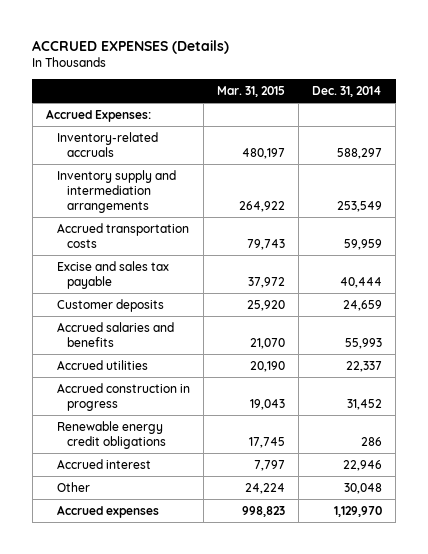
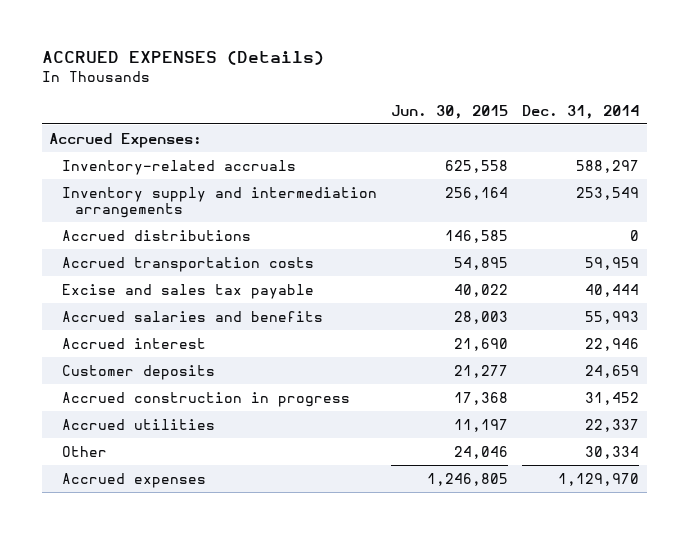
[216,85,285,97] Mar. 31, 2015 -> none
none -> [391,104,509,119] Jun. 30, 2015
none -> [61,229,251,241] Accrued distributions
[56,420,167,449] Renewable energy credit obligations -> none
[56,298,164,312] Customer deposits -> [61,364,215,380] Customer deposits
[56,382,190,411] Accrued construction in progress -> [61,391,350,407] Accrued construction in progress
[56,359,148,370] Accrued utilities -> [61,418,215,430] Accrued utilities
[344,482,383,494] 30,048 -> [585,445,640,459] 30,334

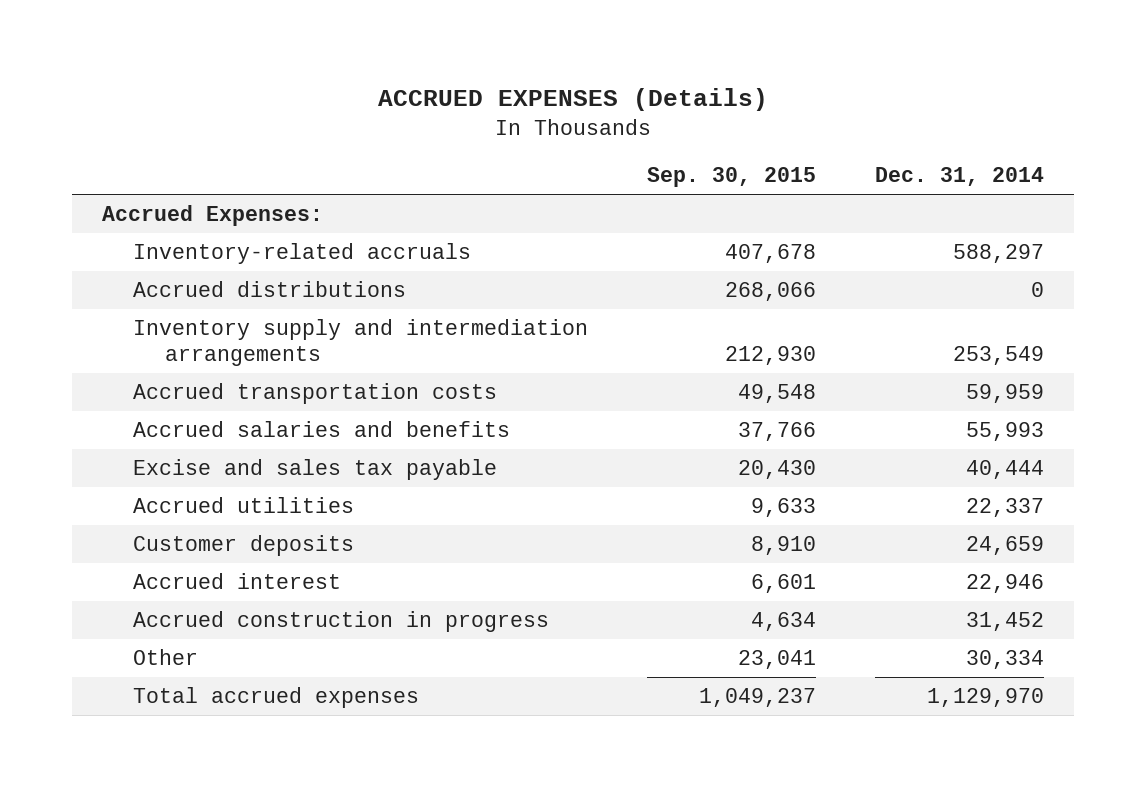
[391,104,509,119] Jun. 30, 2015 -> none
none -> [647,167,817,188] Sep. 30, 2015
[61,186,377,219] Inventory supply and intermediation arrangements -> [133,319,589,366] Inventory supply and intermediation arrangements
[61,283,314,299] Excise and sales tax payable -> [133,459,498,481] Excise and sales tax payable
[61,418,215,430] Accrued utilities -> [133,497,355,514] Accrued utilities
[61,337,206,349] Accrued interest -> [133,573,342,590] Accrued interest
[61,472,206,488] Accrued expenses -> [133,687,420,709] Total accrued expenses

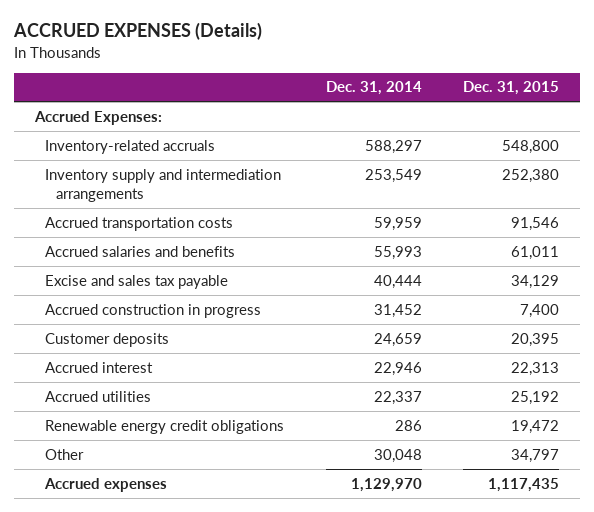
[647,167,817,188] Sep. 30, 2015 -> none
none -> [463,81,560,96] Dec. 31, 2015
[133,281,407,298] Accrued distributions -> none
[133,611,550,633] Accrued construction in progress -> [45,303,262,318] Accrued construction in progress
[133,497,355,514] Accrued utilities -> [45,390,152,402] Accrued utilities
none -> [45,419,285,434] Renewable energy credit obligations
[966,650,1045,670] 30,334 -> [373,448,422,463] 30,048
[133,687,420,709] Total accrued expenses -> [44,477,168,492] Accrued expenses

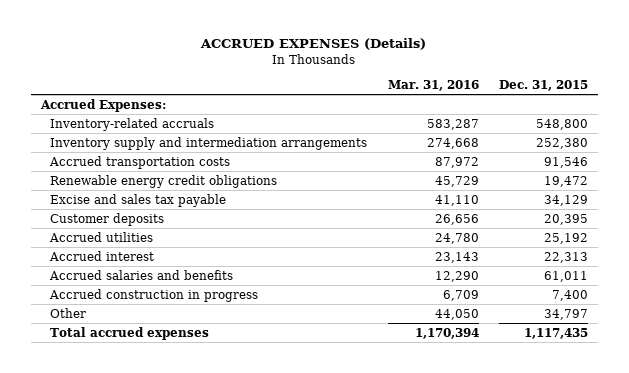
[325,81,422,96] Dec. 31, 2014 -> none
none -> [387,79,479,91] Mar. 31, 2016
[45,419,285,434] Renewable energy credit obligations -> [50,174,278,188] Renewable energy credit obligations
[45,361,154,373] Accrued interest -> [49,250,155,261] Accrued interest
[45,245,236,257] Accrued salaries and benefits -> [49,269,234,280] Accrued salaries and benefits
[45,303,262,318] Accrued construction in progress -> [49,288,259,302] Accrued construction in progress
[44,477,168,492] Accrued expenses -> [50,326,210,340] Total accrued expenses

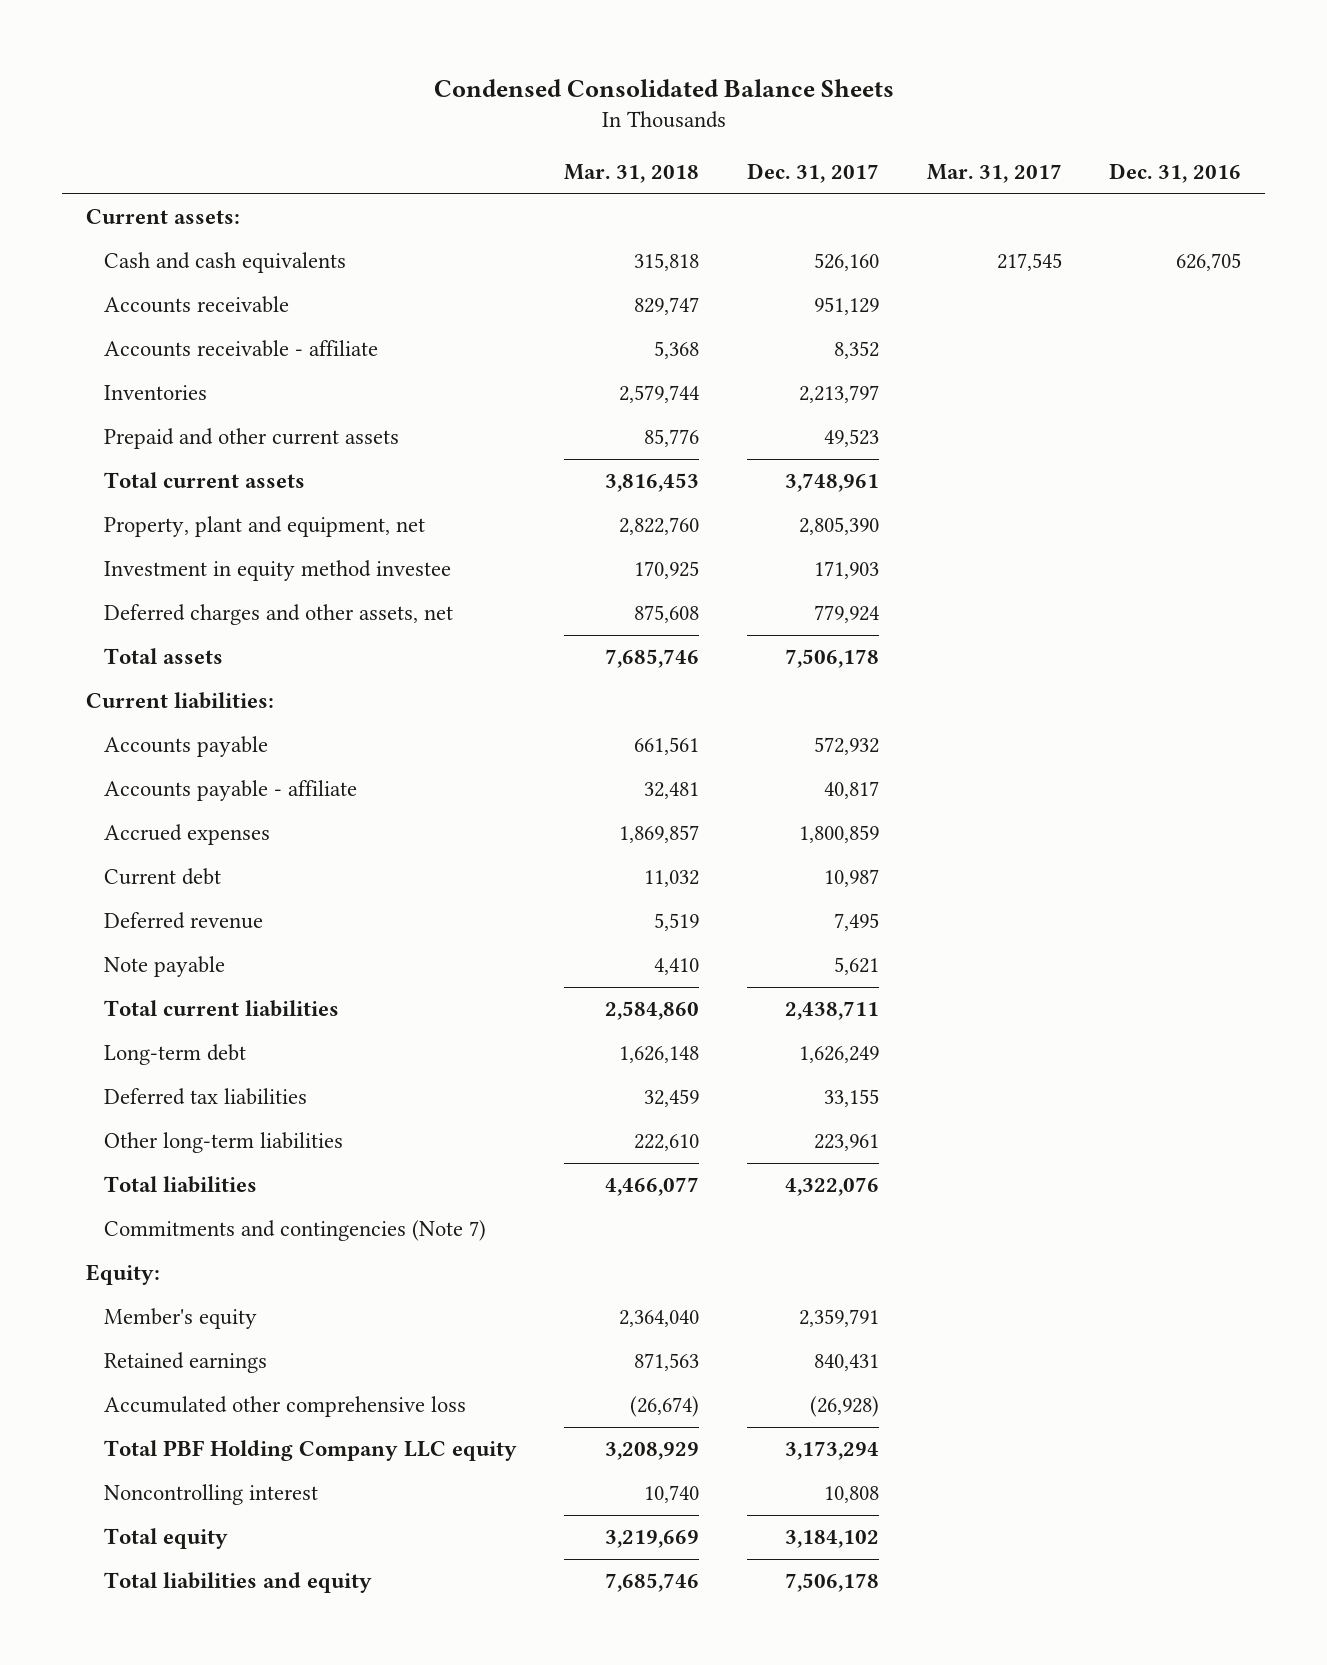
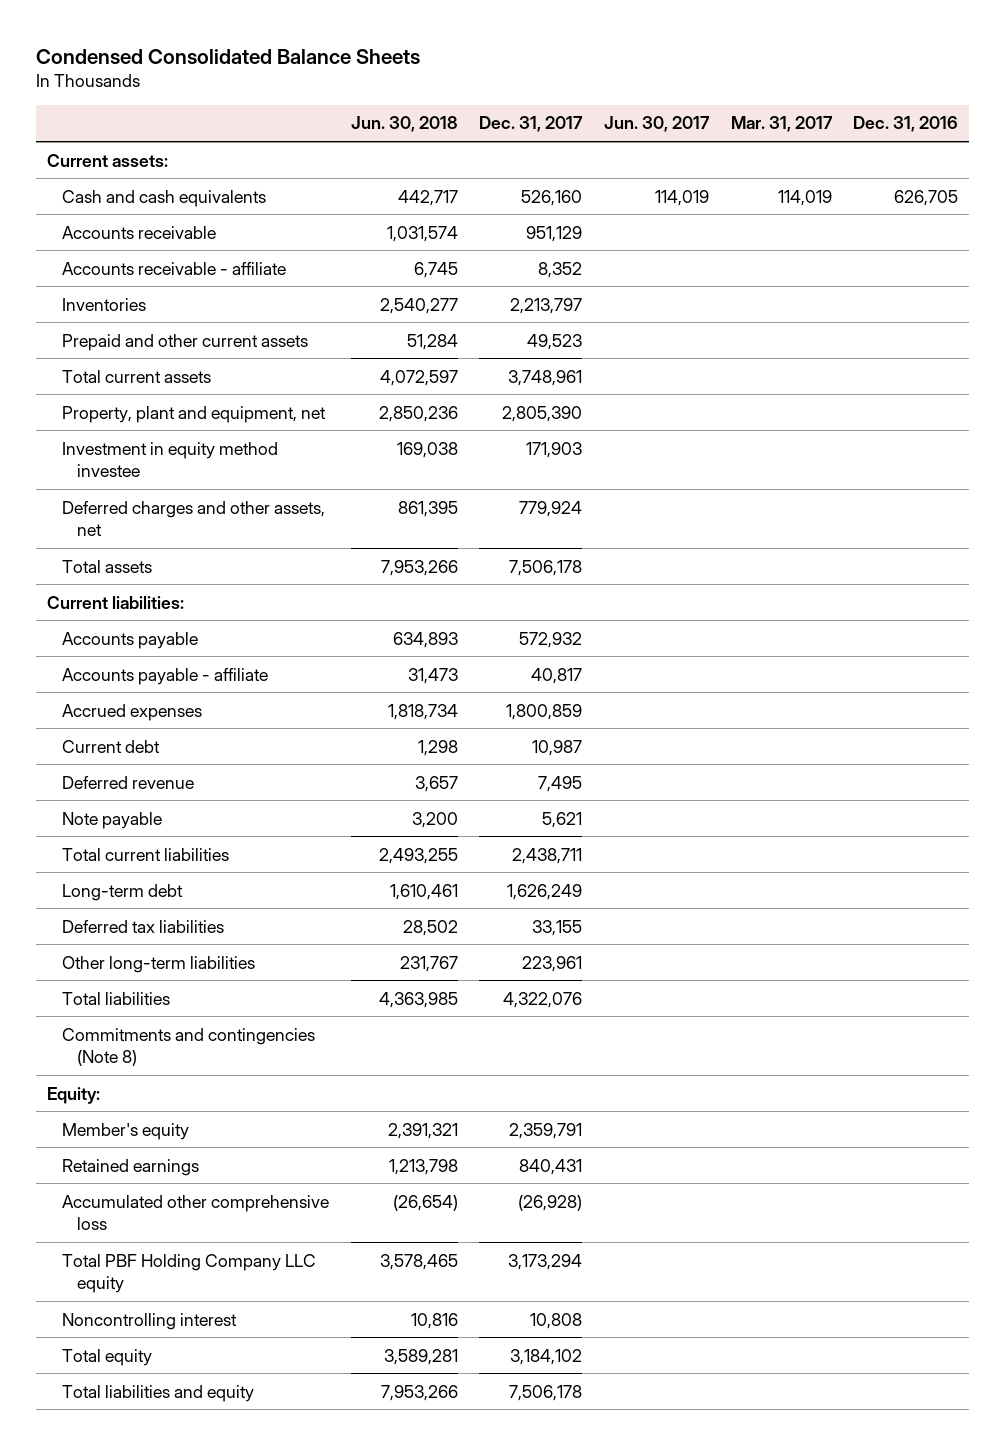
[564,163,700,183] Mar. 31, 2018 -> none
none -> [350,116,458,133] Jun. 30, 2018
none -> [603,116,710,133] Jun. 30, 2017
[996,253,1062,272] 217,545 -> [777,189,832,206] 114,019
[103,1220,486,1242] Commitments and contingencies (Note 7) -> [62,1027,316,1067] Commitments and contingencies (Note 8)

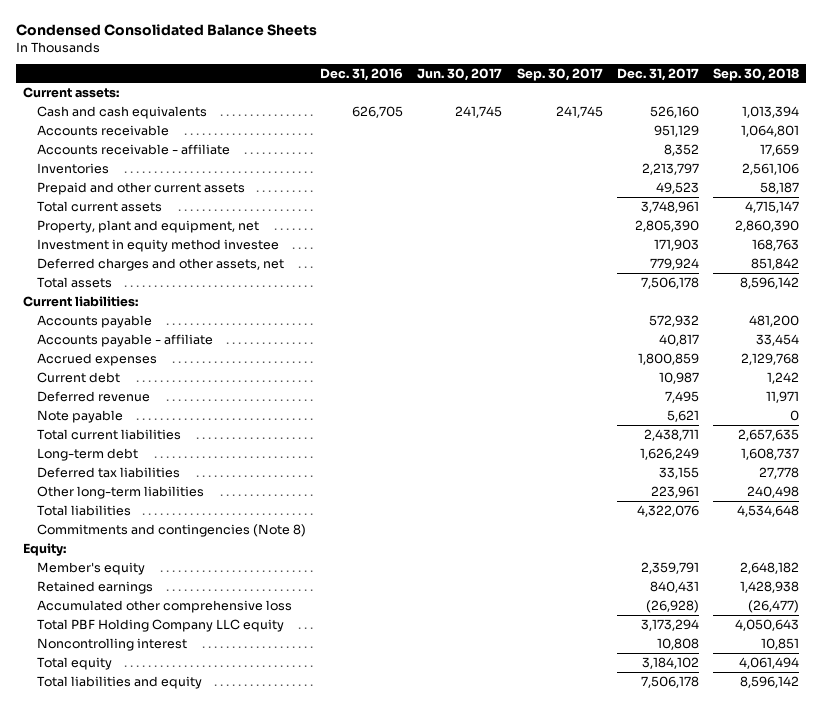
[350,116,458,133] Jun. 30, 2018 -> none
[730,116,833,133] Mar. 31, 2017 -> none
none -> [516,67,603,81] Sep. 30, 2017
none -> [712,67,799,81] Sep. 30, 2018
[654,189,709,206] 114,019 -> [455,105,503,118] 241,745

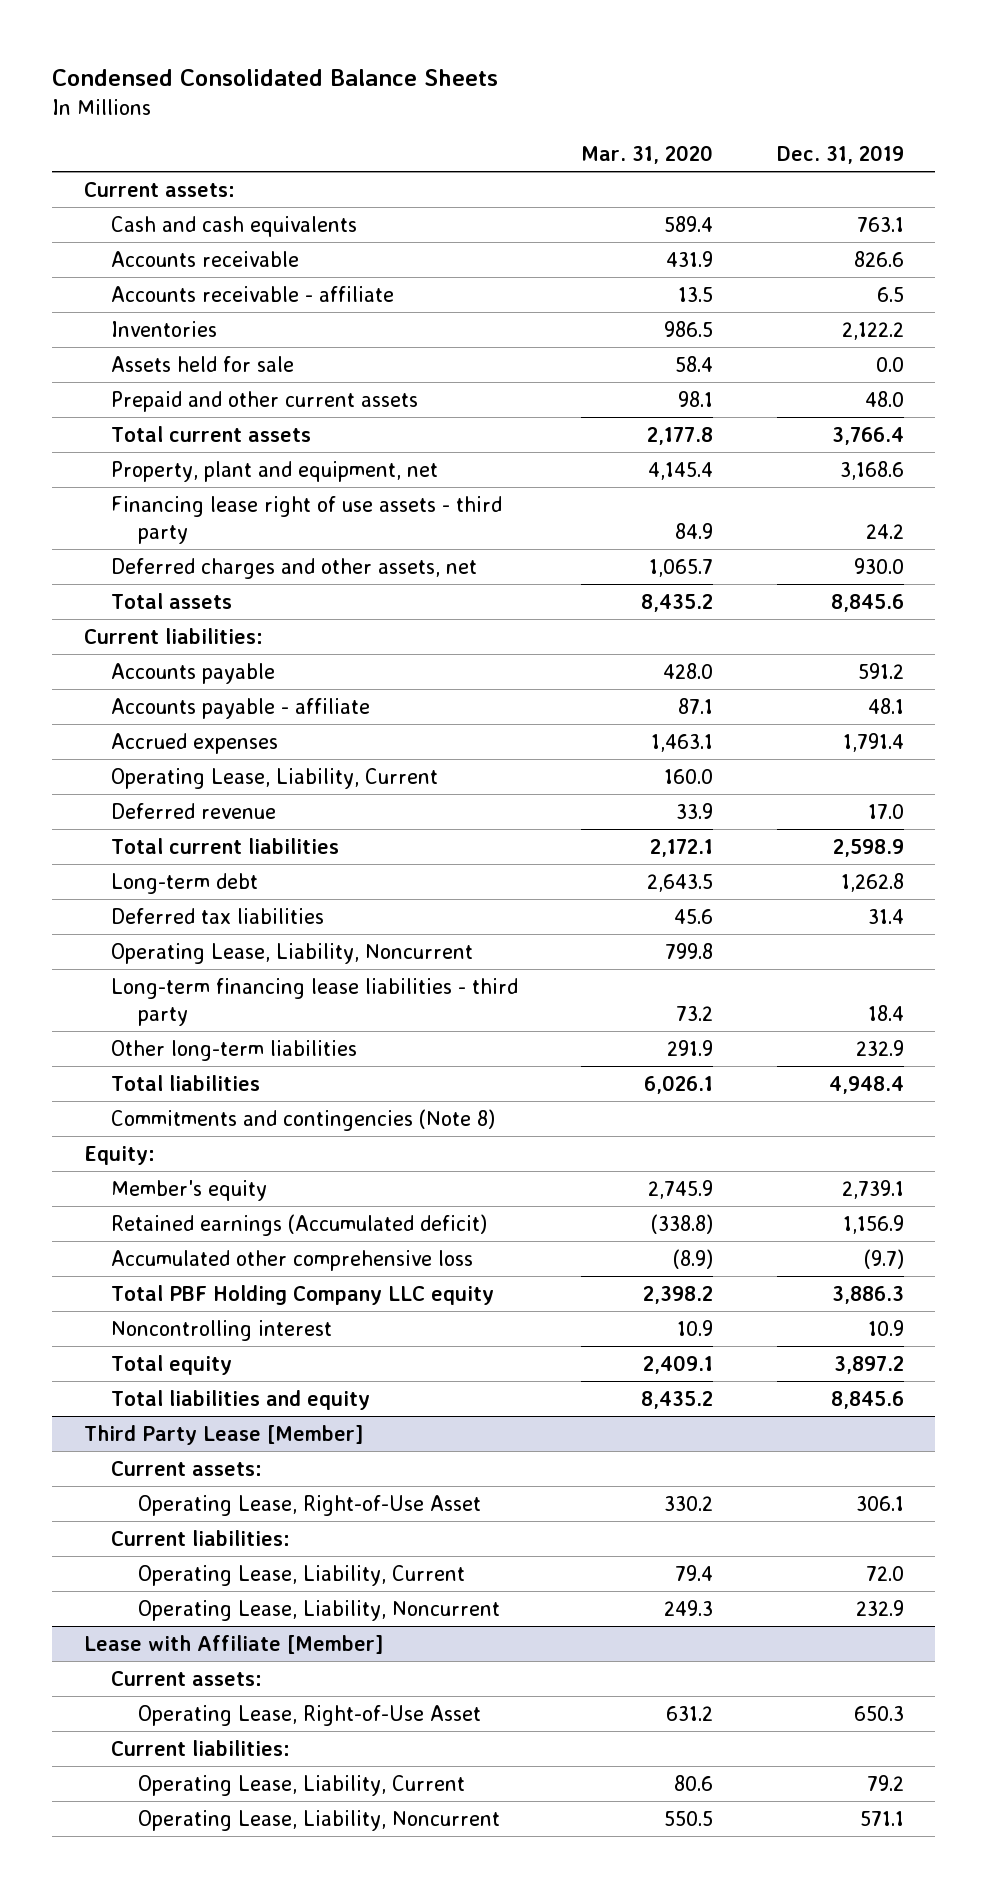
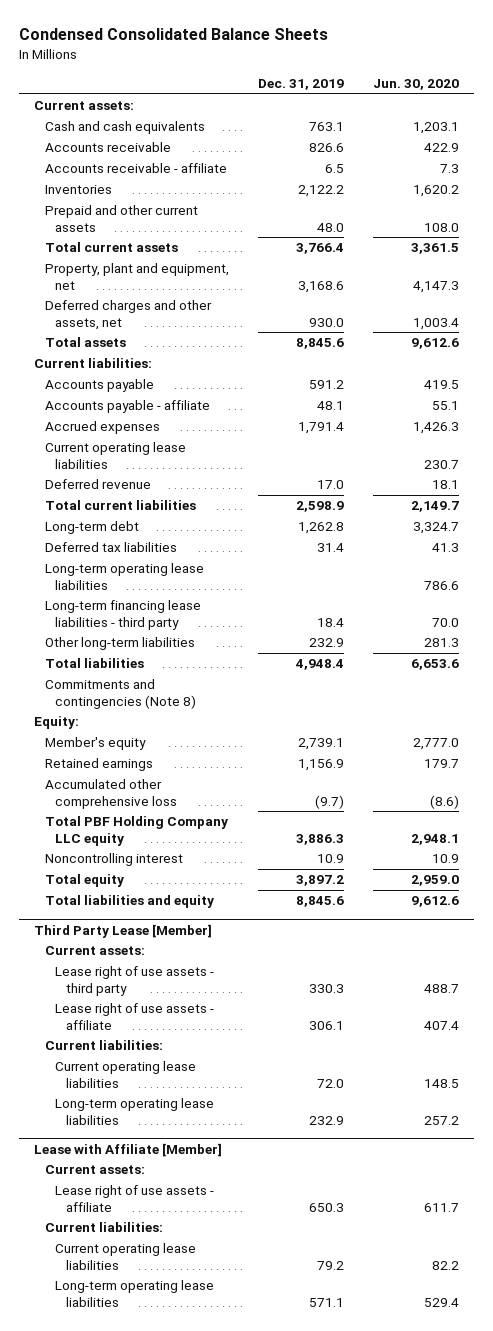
[581,144,714,164] Mar. 31, 2020 -> none
none -> [373,78,460,90] Jun. 30, 2020
[110,355,294,372] Assets held for sale -> none
[110,495,502,544] Financing lease right of use assets - third party -> none
[110,767,438,789] Operating Lease, Liability, Current -> [44,442,186,469] Current operating lease liabilities
[110,942,473,964] Operating Lease, Liability, Noncurrent -> [44,563,204,590] Long-term operating lease liabilities
[110,1213,487,1236] Retained earnings (Accumulated deficit) -> [44,758,153,772] Retained earnings
none -> [55,966,215,996] Lease right of use assets - third party
[137,1494,481,1516] Operating Lease, Right-of-Use Asset -> [55,1003,215,1030] Lease right of use assets - affiliate
[137,1564,465,1586] Operating Lease, Liability, Current -> [55,1061,197,1088] Current operating lease liabilities
[137,1599,500,1621] Operating Lease, Liability, Noncurrent -> [55,1098,215,1125] Long-term operating lease liabilities
[137,1704,481,1726] Operating Lease, Right-of-Use Asset -> [55,1185,215,1212] Lease right of use assets - affiliate
[137,1774,465,1796] Operating Lease, Liability, Current -> [55,1243,197,1270] Current operating lease liabilities
[137,1809,500,1831] Operating Lease, Liability, Noncurrent -> [55,1280,215,1307] Long-term operating lease liabilities

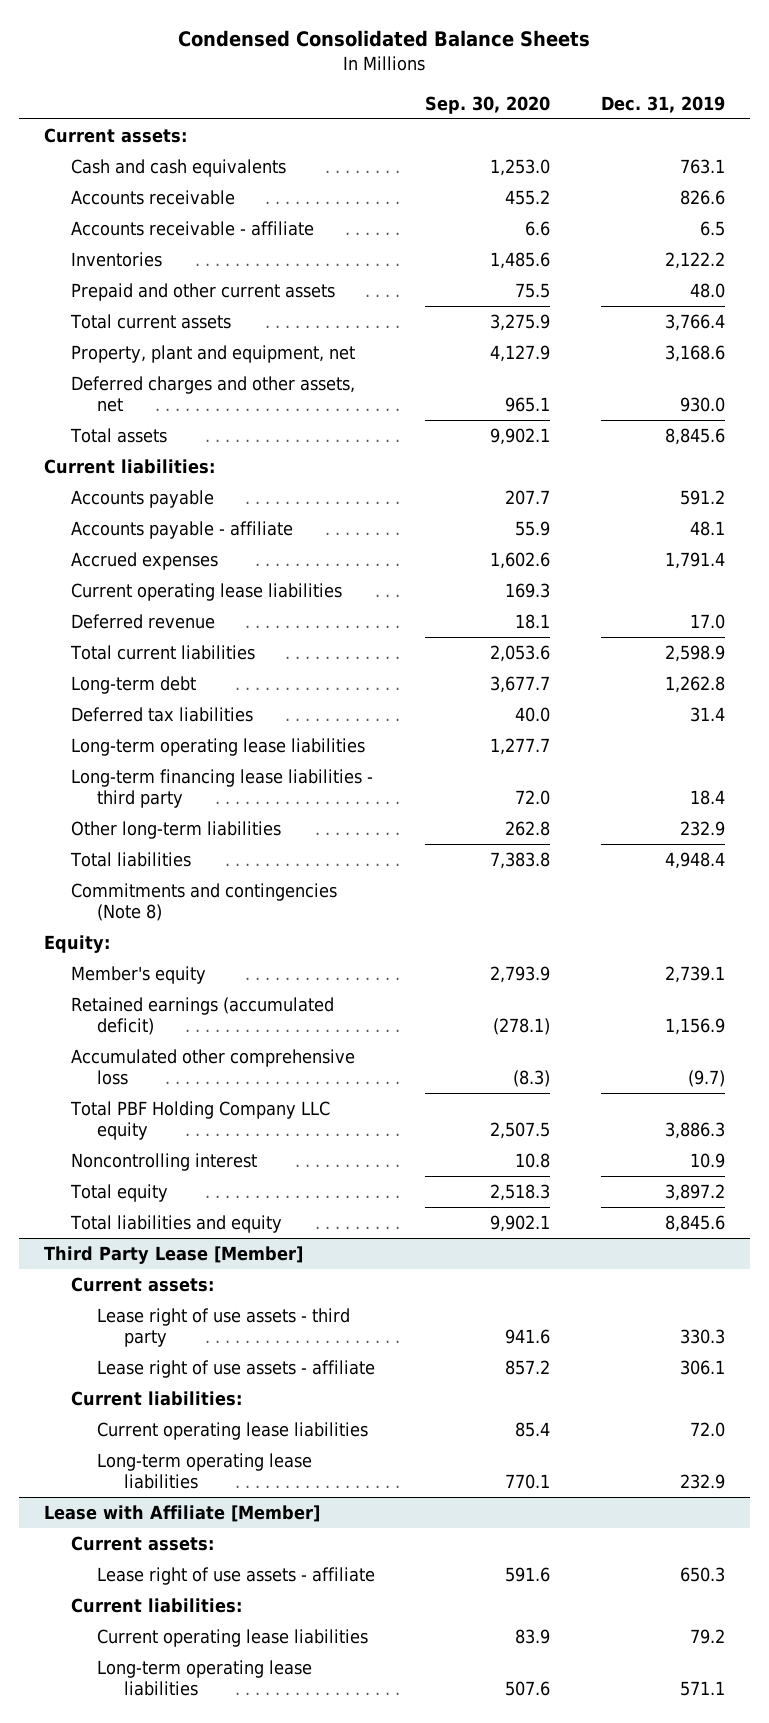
[373,78,460,90] Jun. 30, 2020 -> none
none -> [425,95,551,114] Sep. 30, 2020
[44,758,153,772] Retained earnings -> [70,997,334,1035] Retained earnings (accumulated deficit)

